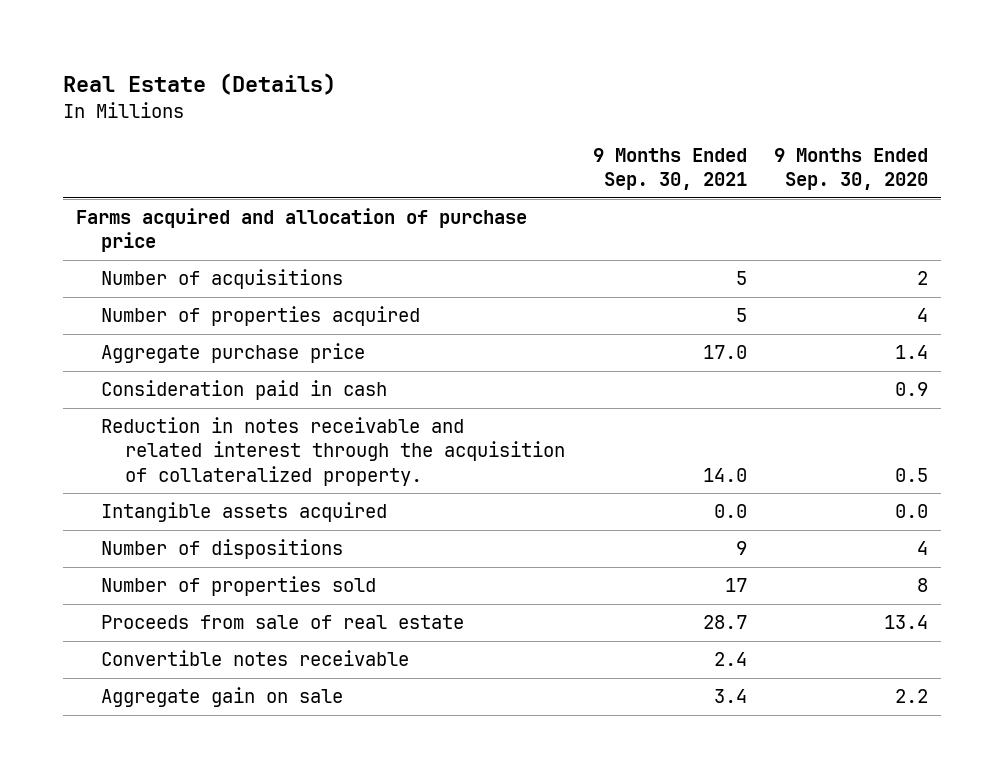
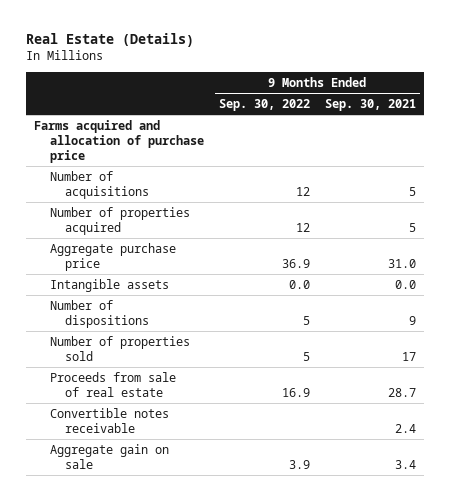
[773,147,928,191] 9 Months Ended Sep. 30, 2020 -> none
none -> [218,98,310,111] Sep. 30, 2022
[100,380,387,401] Consideration paid in cash -> none
[100,417,566,486] Reduction in notes receivable and related interest through the acquisition of collateralized property. -> none
[702,345,747,360] 17.0 -> [388,258,417,268] 31.0
[100,502,387,523] Intangible assets acquired -> [49,278,169,292] Intangible assets

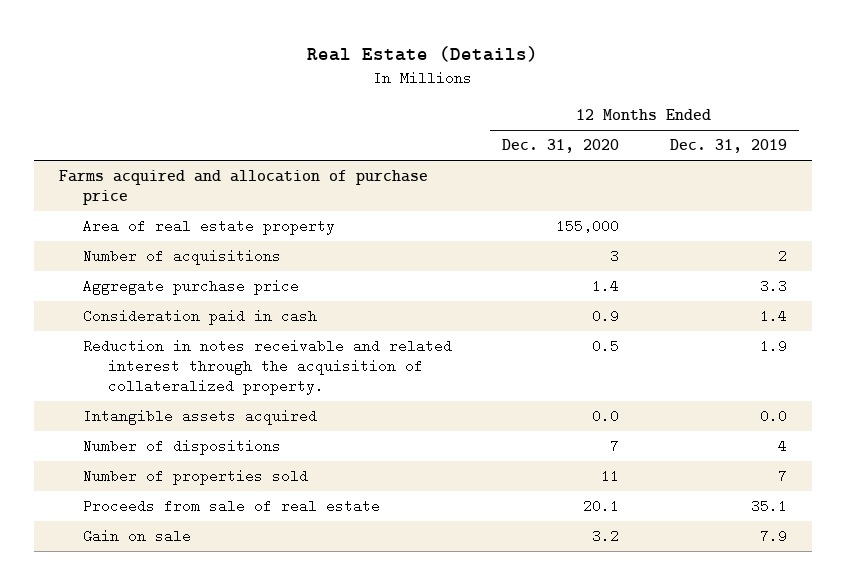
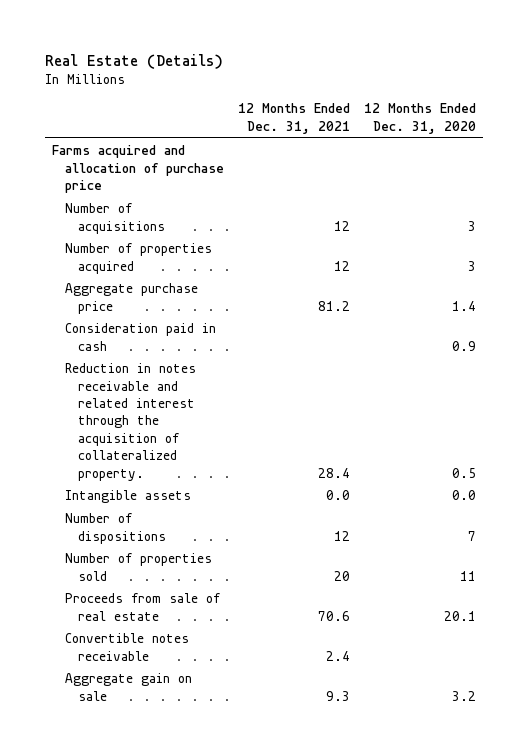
[669,139,787,154] Dec. 31, 2019 -> none
none -> [237,103,350,134] 12 Months Ended Dec. 31, 2021
[83,219,336,236] Area of real estate property -> none
none -> [64,243,212,274] Number of properties acquired
[83,409,318,426] Intangible assets acquired -> [64,490,191,504] Intangible assets
none -> [64,633,189,661] Convertible notes receivable
[83,529,192,544] Gain on sale -> [64,673,192,701] Aggregate gain on sale

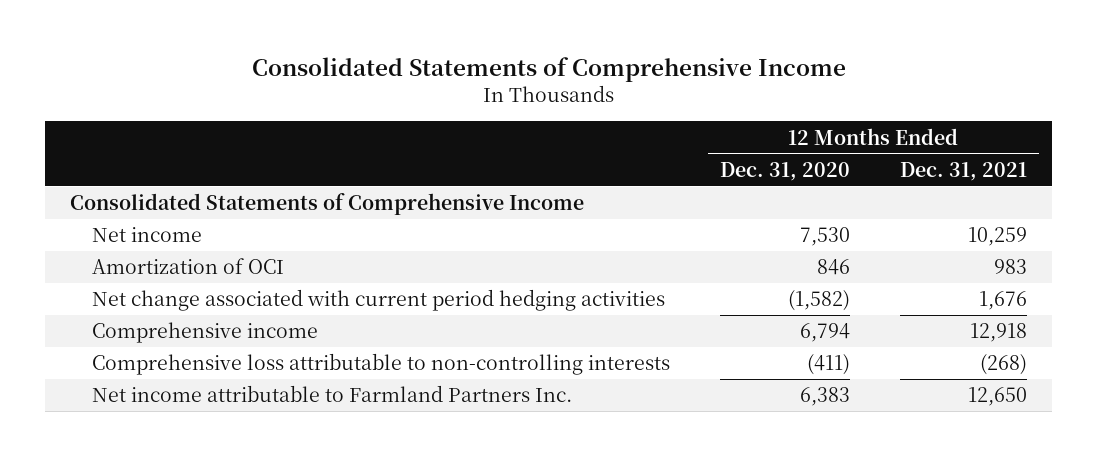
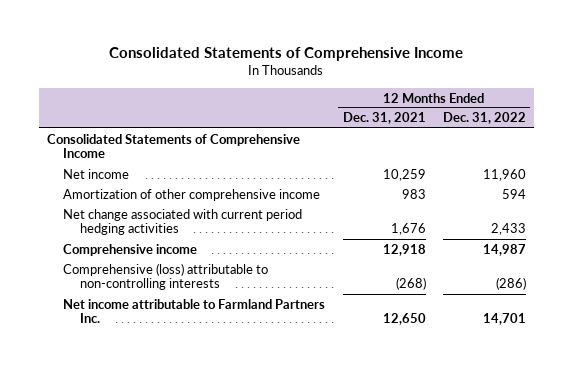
[719,161,850,181] Dec. 31, 2020 -> none
none -> [442,112,526,125] Dec. 31, 2022
[92,258,285,275] Amortization of OCI -> [63,188,321,201] Amortization of other comprehensive income
[92,353,671,376] Comprehensive loss attributable to non-controlling interests -> [63,262,269,291] Comprehensive (loss) attributable to non-controlling interests

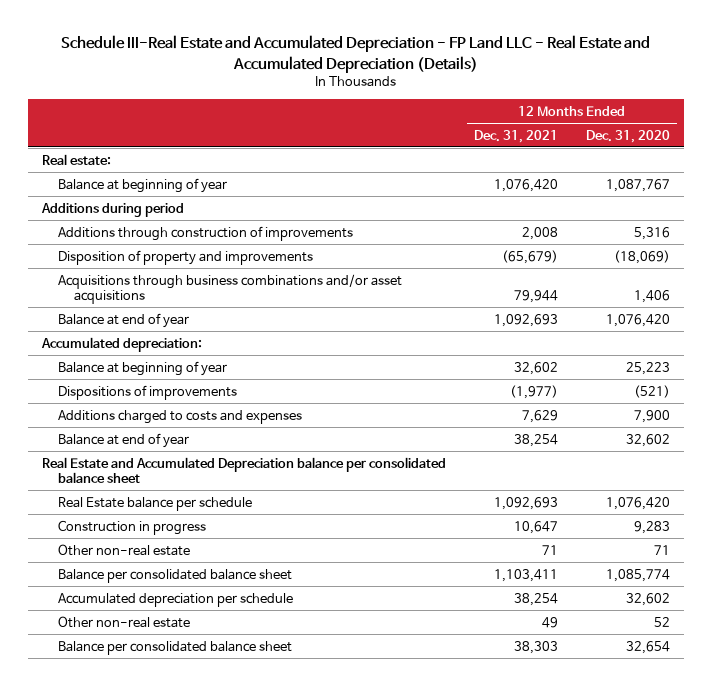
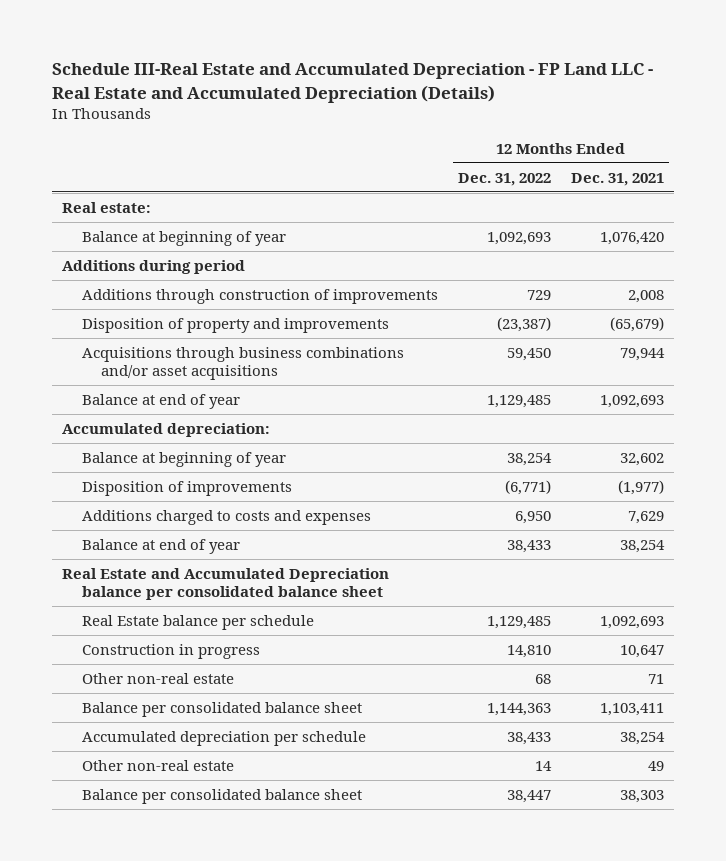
[586,129,671,143] Dec. 31, 2020 -> none
none -> [457,172,551,186] Dec. 31, 2022
[57,384,237,400] Dispositions of improvements -> [81,480,292,496] Disposition of improvements

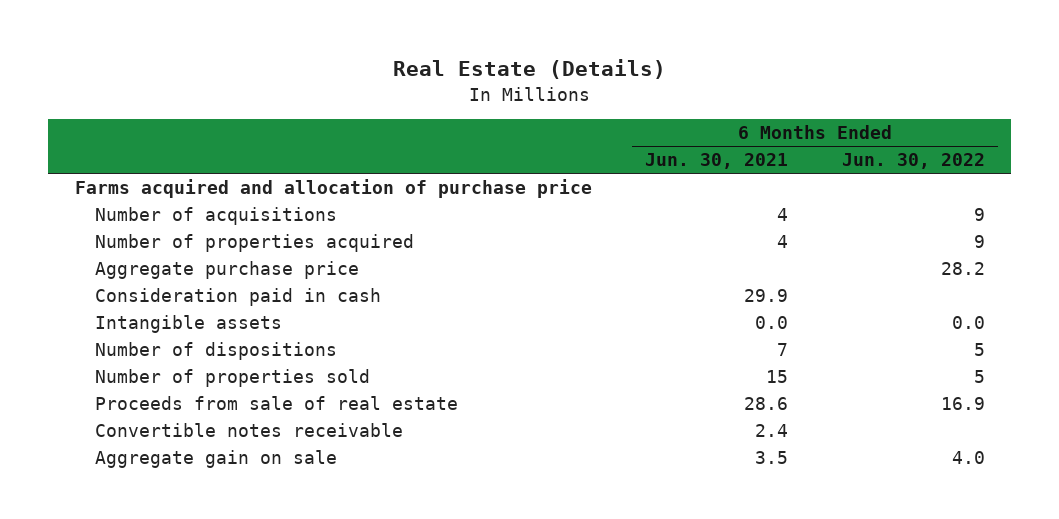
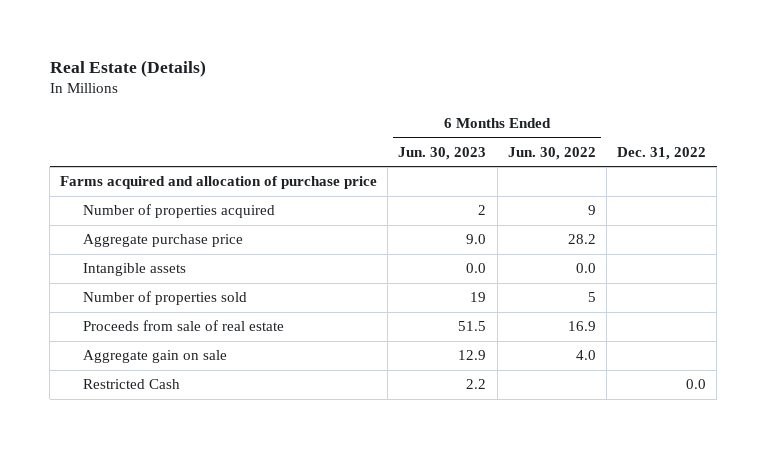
[645,153,789,170] Jun. 30, 2021 -> none
none -> [398,146,487,160] Jun. 30, 2023
none -> [617,146,707,160] Dec. 31, 2022
[94,207,337,226] Number of acquisitions -> none
[94,288,381,307] Consideration paid in cash -> none
[94,342,337,361] Number of dispositions -> none
[94,423,403,438] Convertible notes receivable -> none
none -> [82,379,180,390] Restricted Cash

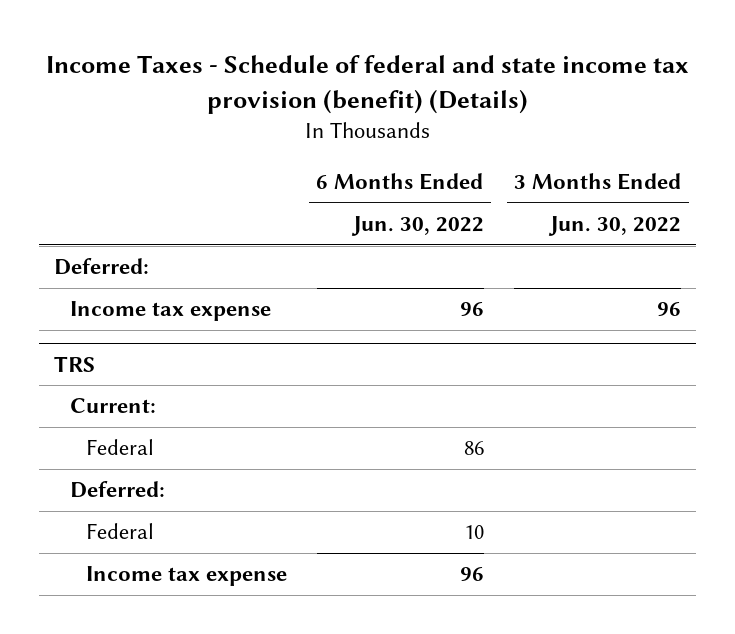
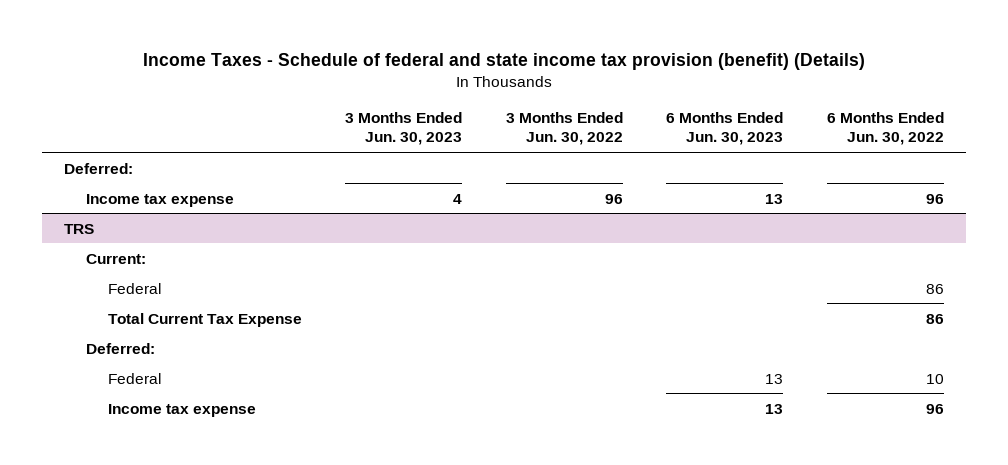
none -> [345,111,463,146] 3 Months Ended Jun. 30, 2023
none -> [666,111,784,146] 6 Months Ended Jun. 30, 2023
none -> [107,312,302,327] Total Current Tax Expense

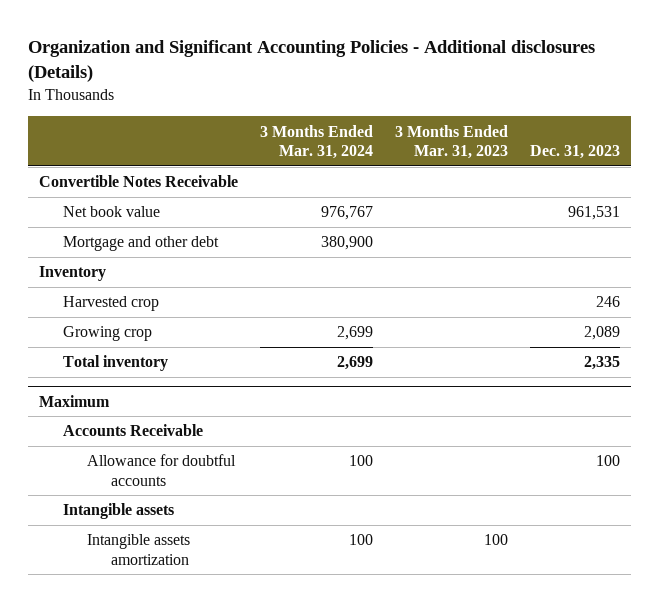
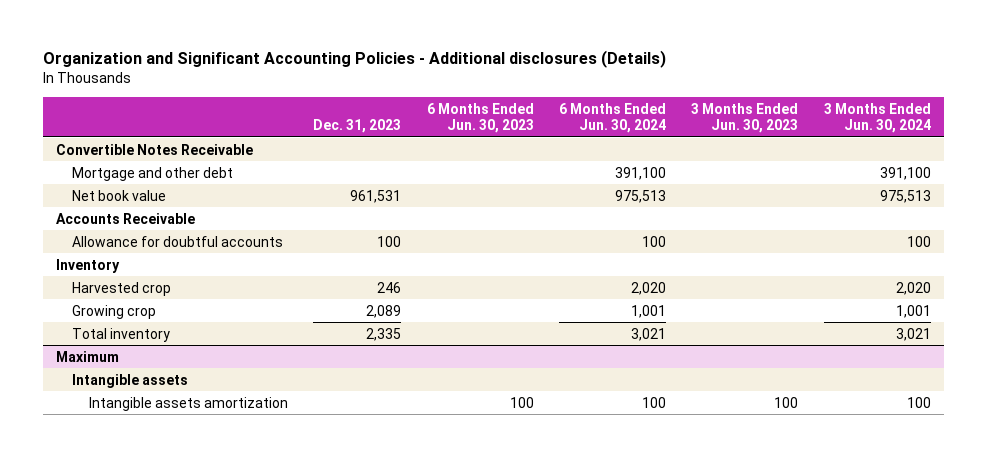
[260,124,374,160] 3 Months Ended Mar. 31, 2024 -> none
[395,124,509,160] 3 Months Ended Mar. 31, 2023 -> none
none -> [426,102,534,133] 6 Months Ended Jun. 30, 2023
none -> [558,102,666,133] 6 Months Ended Jun. 30, 2024
none -> [691,102,799,133] 3 Months Ended Jun. 30, 2023
none -> [823,102,931,133] 3 Months Ended Jun. 30, 2024
[63,206,161,218] Net book value -> [72,189,167,201] Net book value
none -> [55,212,195,224] Accounts Receivable
none -> [72,235,284,247] Allowance for doubtful accounts
[63,424,204,437] Accounts Receivable -> none
[86,454,236,486] Allowance for doubtful accounts -> none

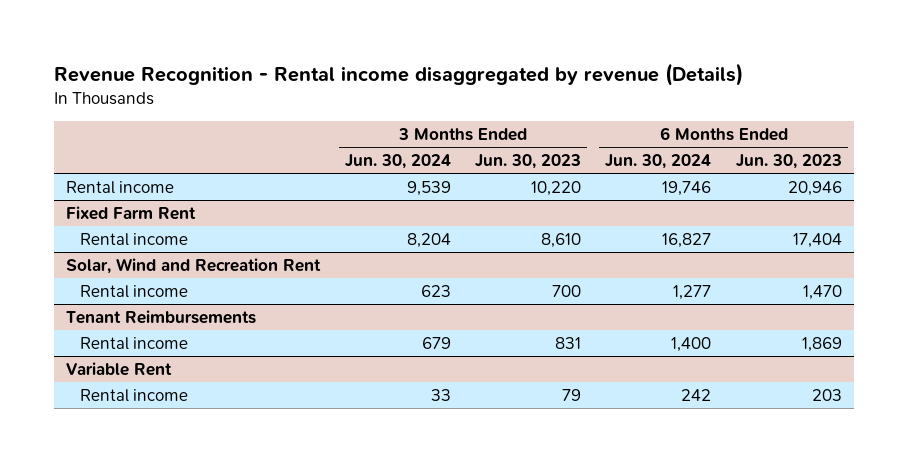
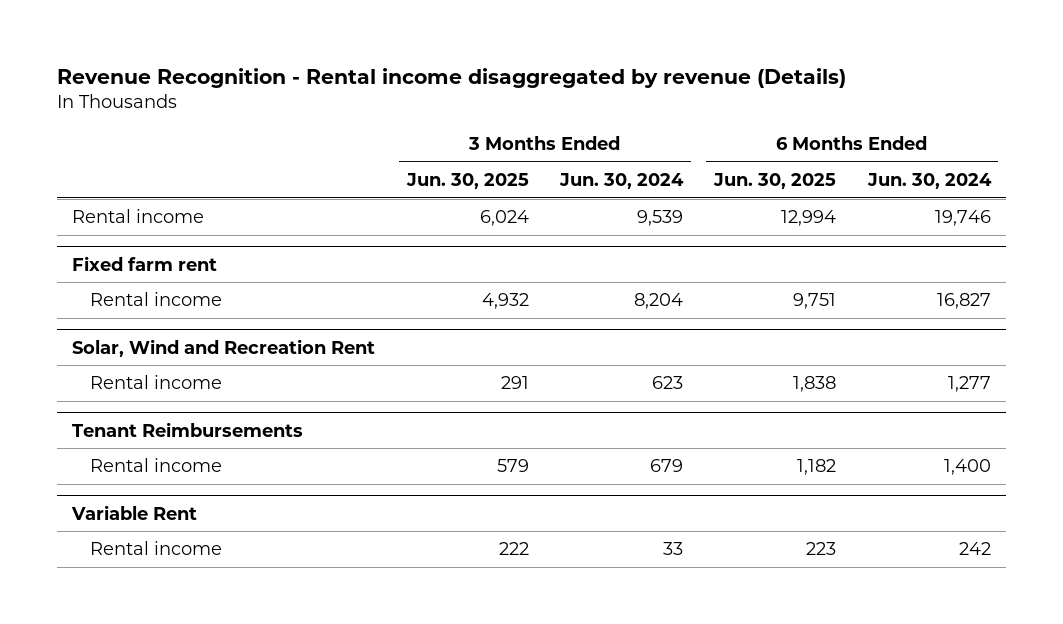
[475,154,582,170] Jun. 30, 2023 -> none
[735,154,842,170] Jun. 30, 2023 -> none
none -> [405,173,529,190] Jun. 30, 2025
none -> [713,173,837,190] Jun. 30, 2025
[66,205,197,220] Fixed Farm Rent -> [72,255,218,271] Fixed farm rent

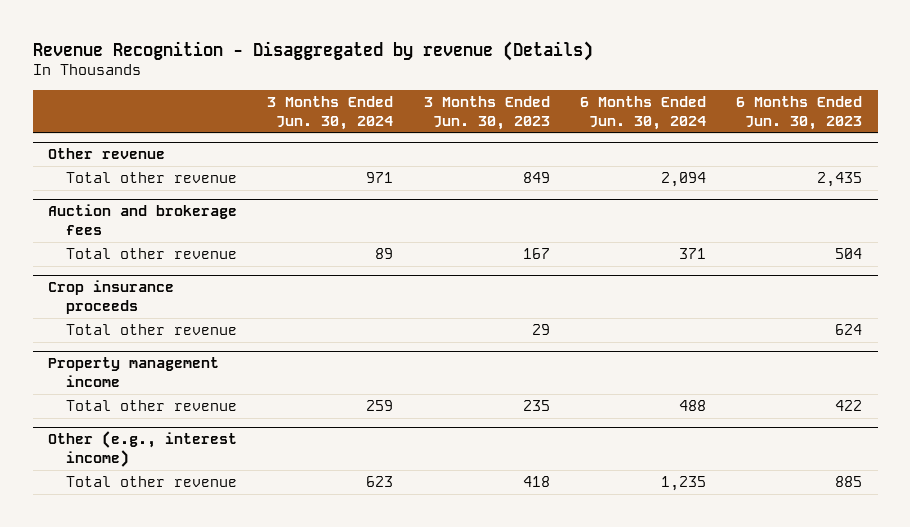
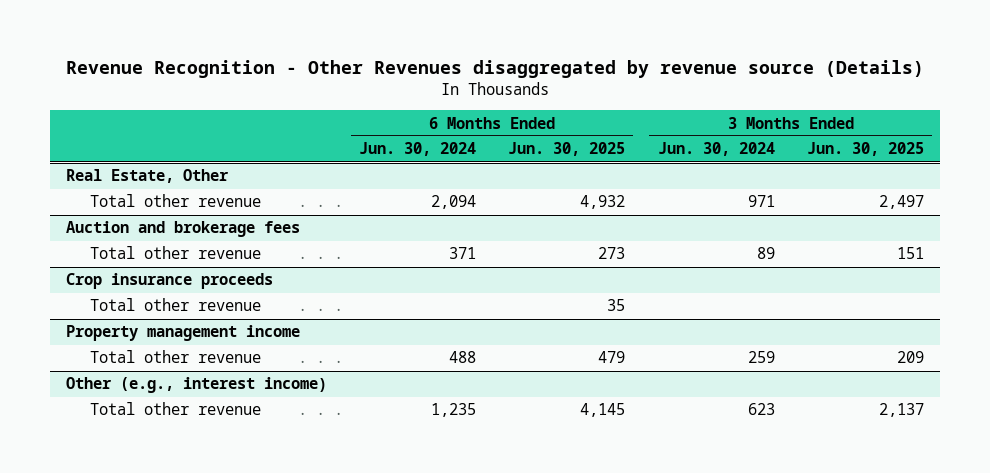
[32,40,593,61] Revenue Recognition - Disaggregated by revenue (Details) -> [65,59,924,78] Revenue Recognition - Other Revenues disaggregated by revenue source (Details)
[423,96,550,130] 3 Months Ended Jun. 30, 2023 -> none
[736,96,863,130] 6 Months Ended Jun. 30, 2023 -> none
none -> [508,142,626,157] Jun. 30, 2025
none -> [806,142,924,157] Jun. 30, 2025
[47,148,165,160] Other revenue -> [65,169,229,184] Real Estate, Other

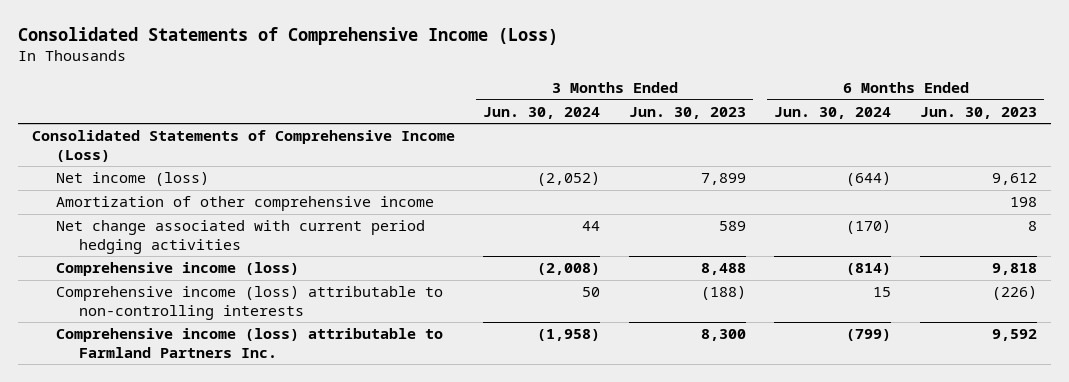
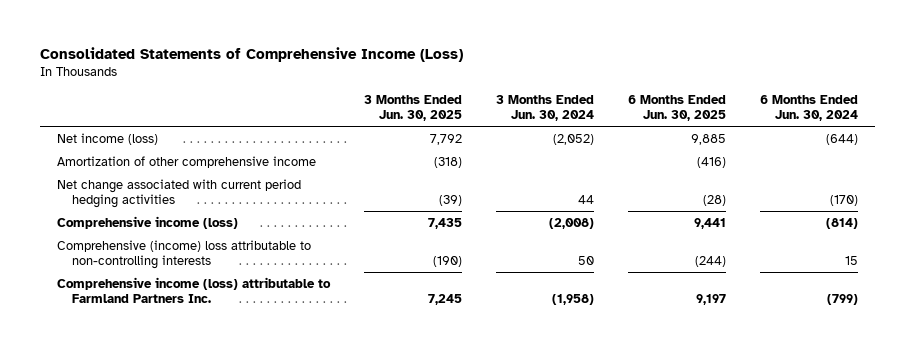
[628,106,746,119] Jun. 30, 2023 -> none
[919,106,1037,119] Jun. 30, 2023 -> none
none -> [363,94,462,122] 3 Months Ended Jun. 30, 2025
none -> [627,94,726,122] 6 Months Ended Jun. 30, 2025
[32,130,456,162] Consolidated Statements of Comprehensive Income (Loss) -> none
[55,286,443,320] Comprehensive income (loss) attributable to non-controlling interests -> [56,239,311,269] Comprehensive (income) loss attributable to non-controlling interests

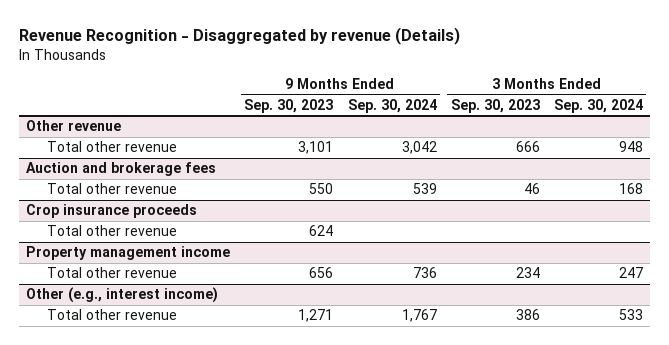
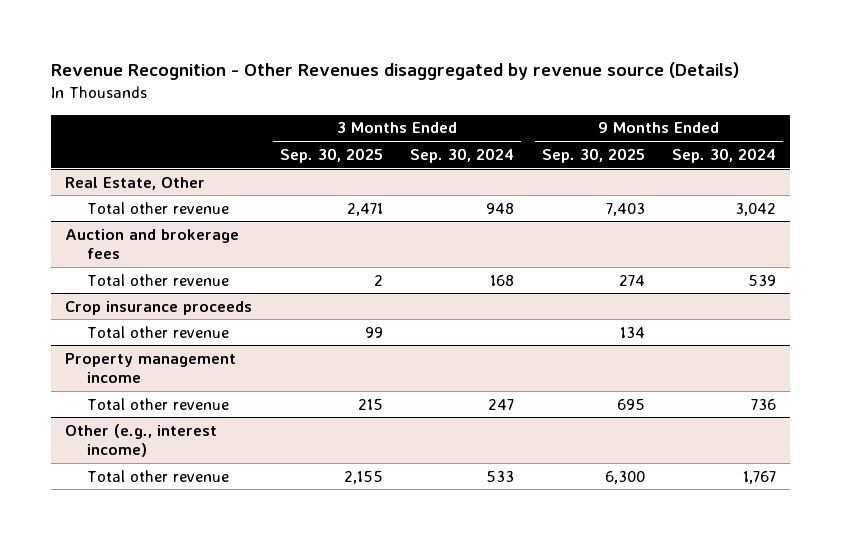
[19,26,461,45] Revenue Recognition - Disaggregated by revenue (Details) -> [51,62,740,81] Revenue Recognition - Other Revenues disaggregated by revenue source (Details)
[244,98,334,113] Sep. 30, 2023 -> none
[450,98,540,113] Sep. 30, 2023 -> none
none -> [279,147,383,163] Sep. 30, 2025
none -> [541,147,645,163] Sep. 30, 2025
[26,120,122,132] Other revenue -> [64,176,205,190] Real Estate, Other

